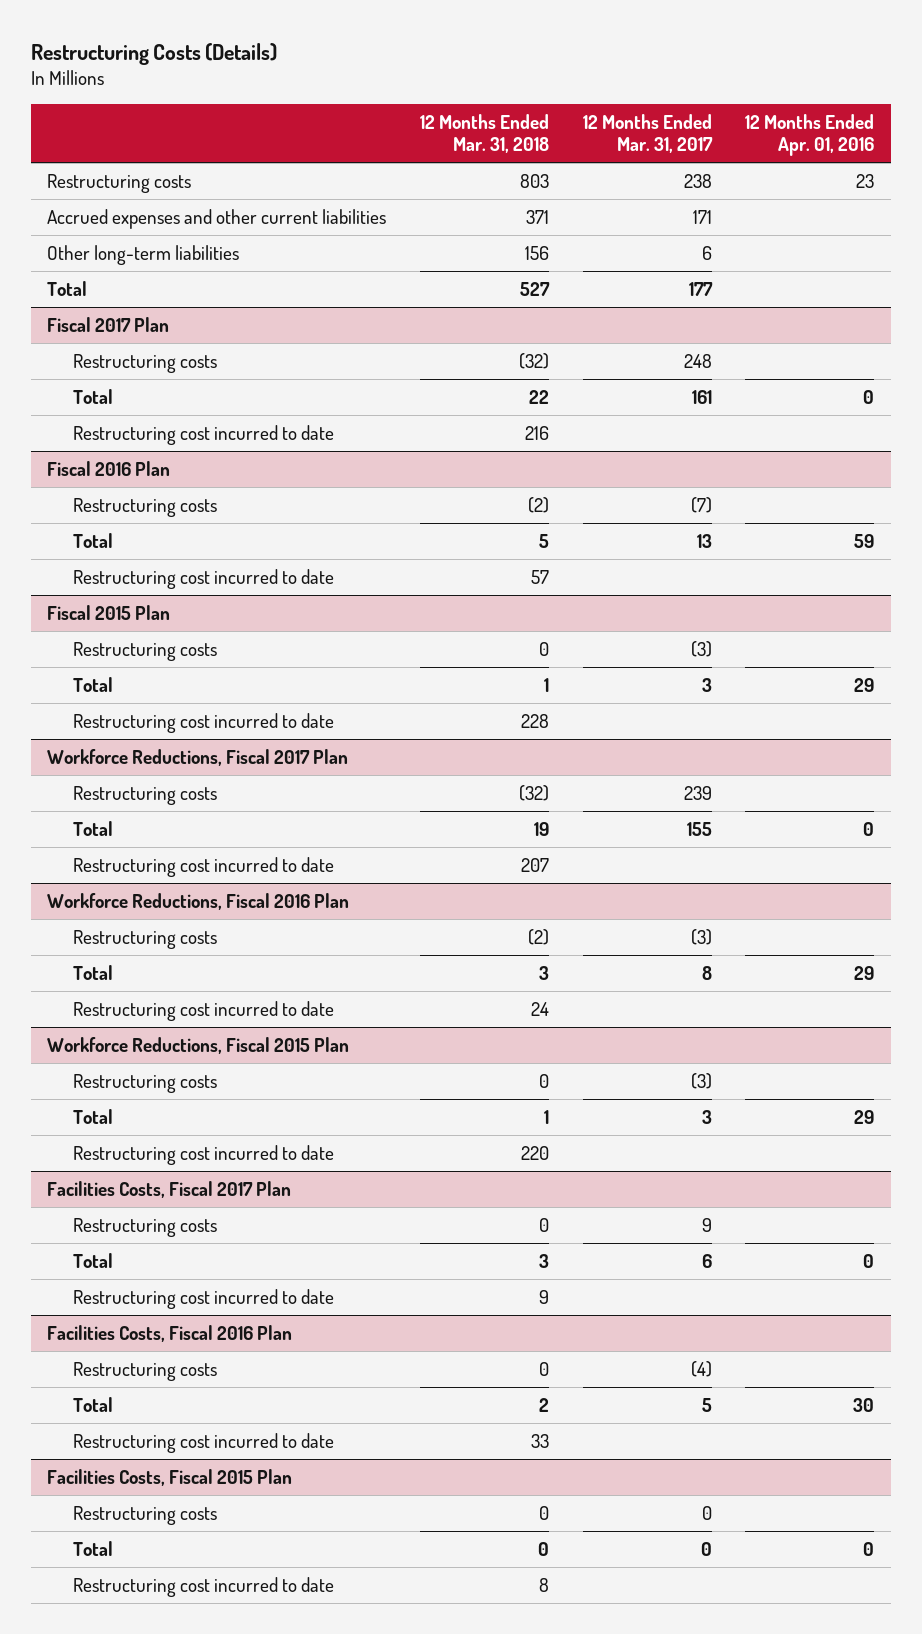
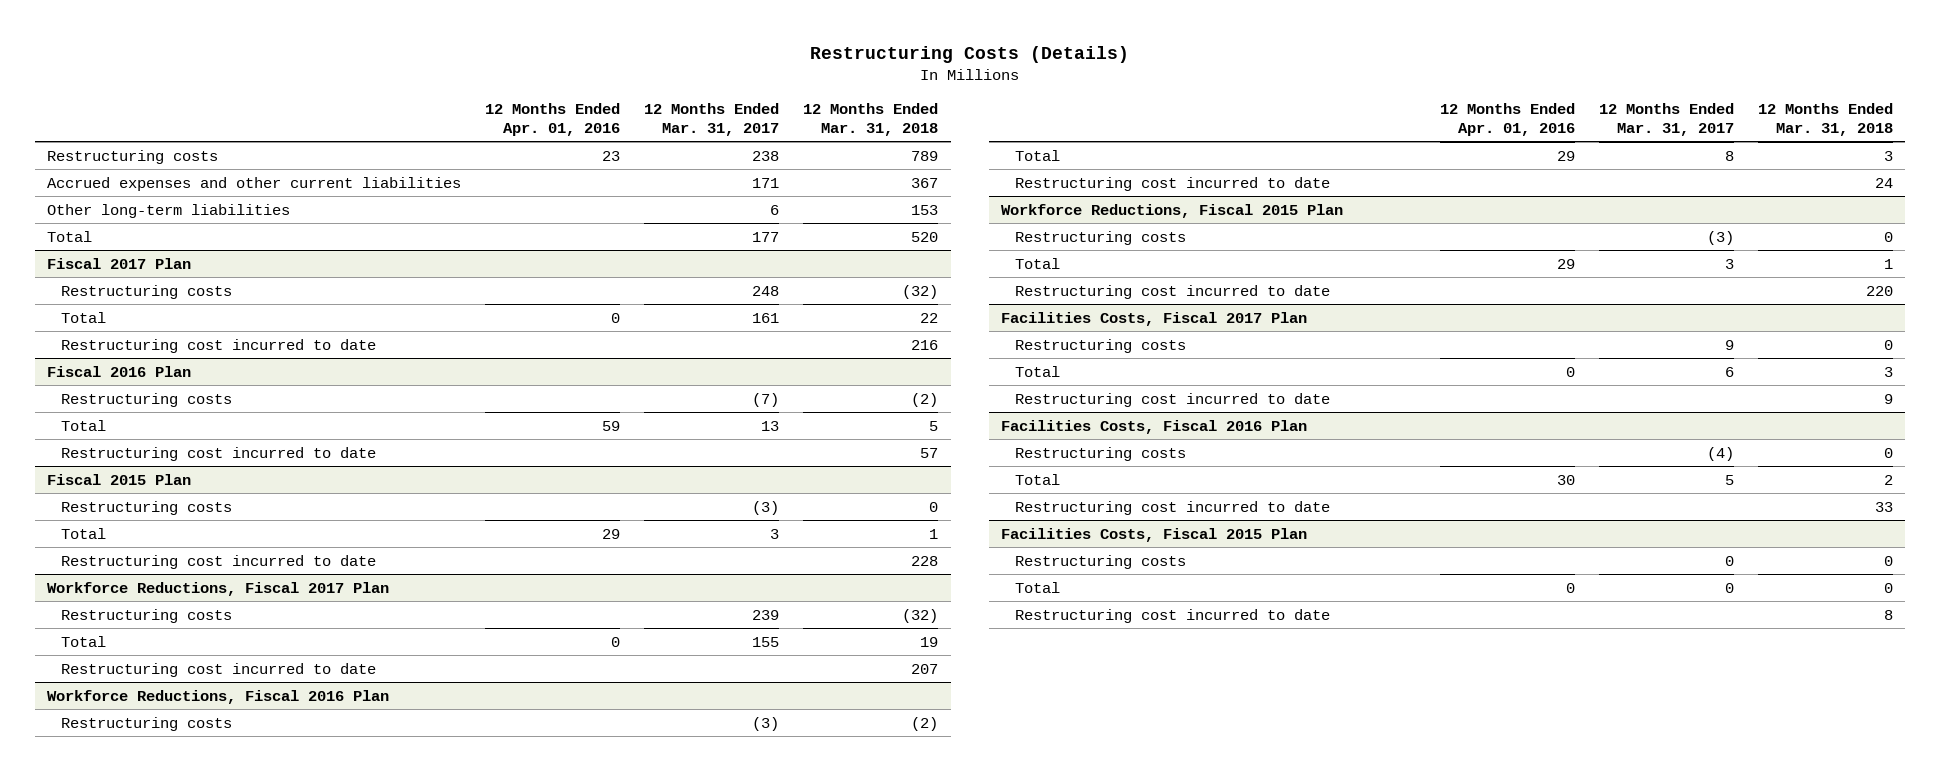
[520,173,550,188] 803 -> [911,150,939,161] 789
[526,209,550,224] 371 -> [911,177,939,188] 367
[525,245,550,260] 156 -> [911,204,939,215] 153
[520,281,551,296] 527 -> [911,231,939,242] 520

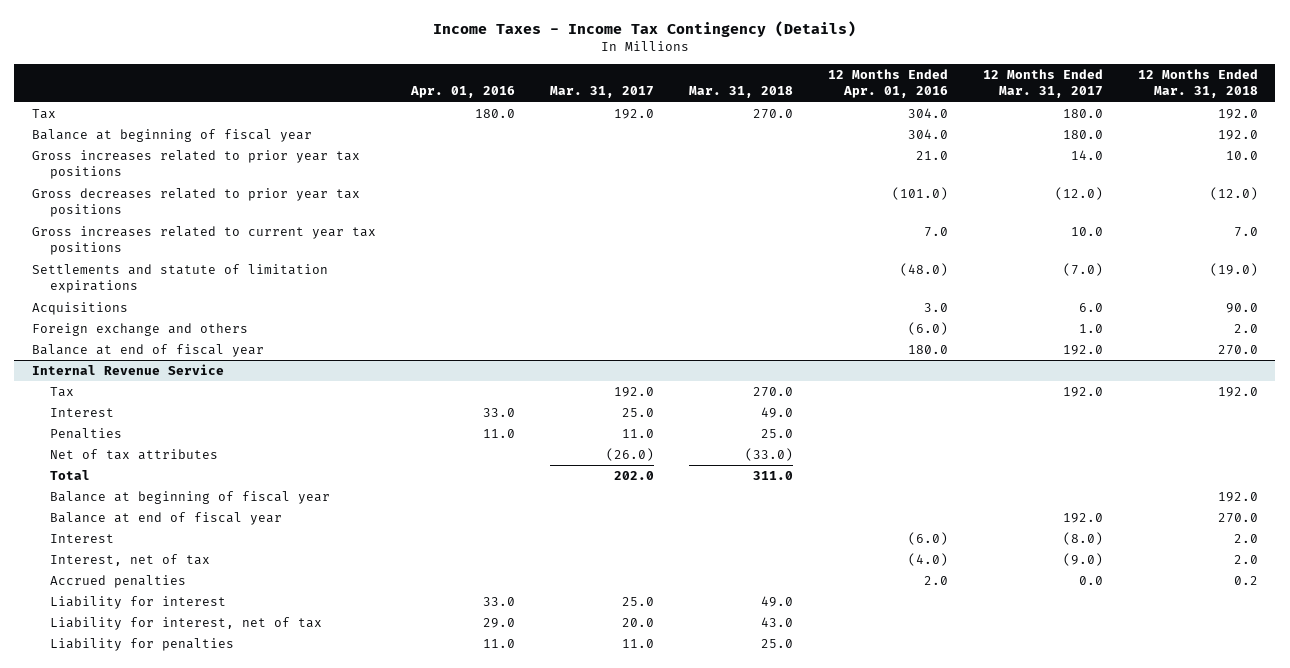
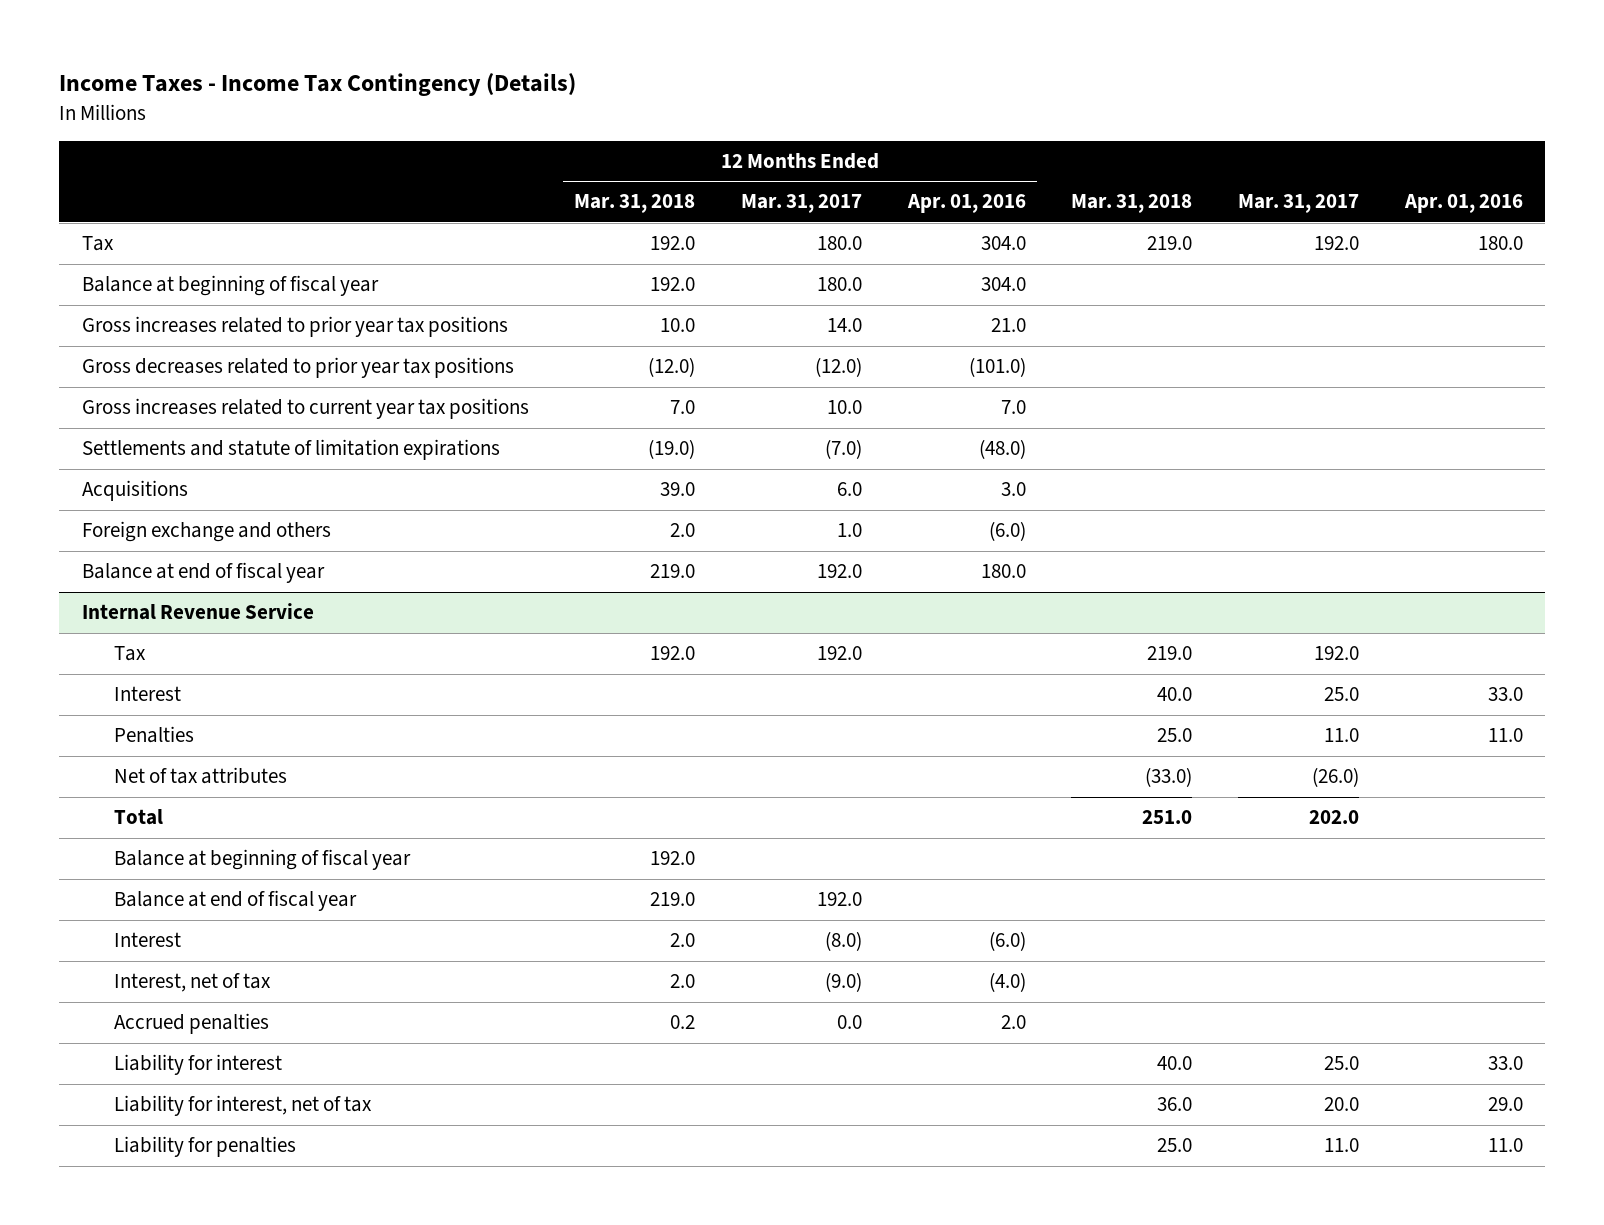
[752,109,793,120] 270.0 -> [1147,236,1193,251] 219.0
[1225,303,1258,314] 90.0 -> [660,482,696,497] 39.0
[1217,345,1258,356] 270.0 -> [650,564,696,579] 219.0
[752,387,793,398] 270.0 -> [1147,646,1193,661] 219.0
[760,407,793,419] 49.0 -> [1157,687,1193,702] 40.0
[752,471,793,481] 311.0 -> [1142,810,1193,825] 251.0
[1217,513,1258,524] 270.0 -> [650,892,696,907] 219.0
[760,596,793,608] 49.0 -> [1157,1056,1193,1071] 40.0
[760,617,793,628] 43.0 -> [1157,1097,1193,1112] 36.0

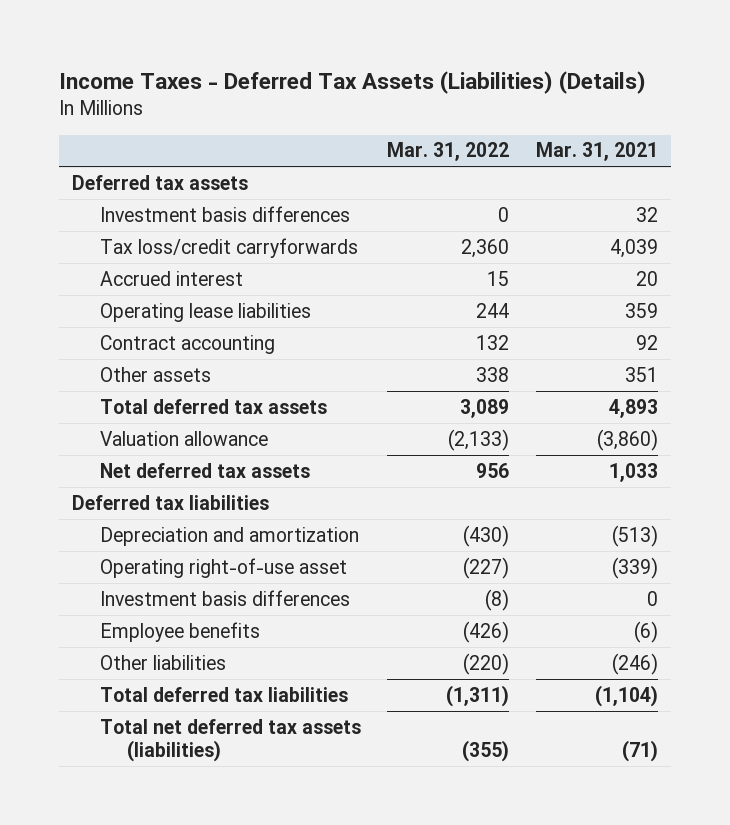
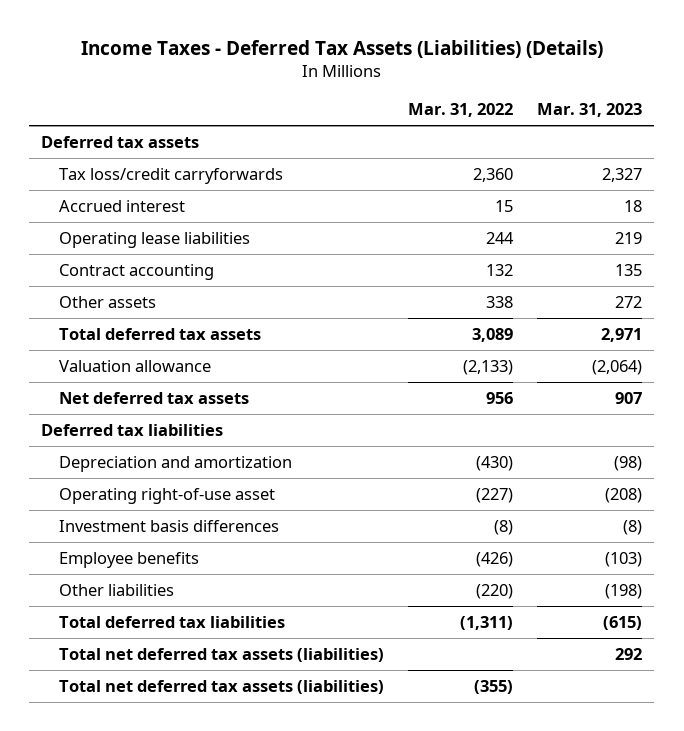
[535,142,658,162] Mar. 31, 2021 -> none
none -> [537,103,643,118] Mar. 31, 2023
[99,205,350,222] Investment basis differences -> none
none -> [59,647,385,662] Total net deferred tax assets (liabilities)

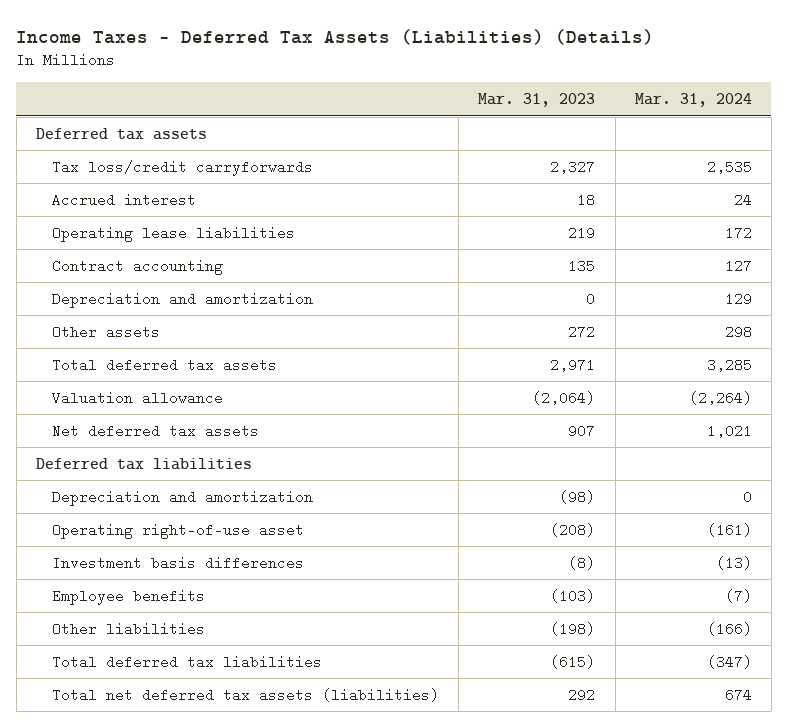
[408,103,514,118] Mar. 31, 2022 -> none
none -> [634,93,752,108] Mar. 31, 2024
none -> [51,291,313,308] Depreciation and amortization
[59,679,385,694] Total net deferred tax assets (liabilities) -> none

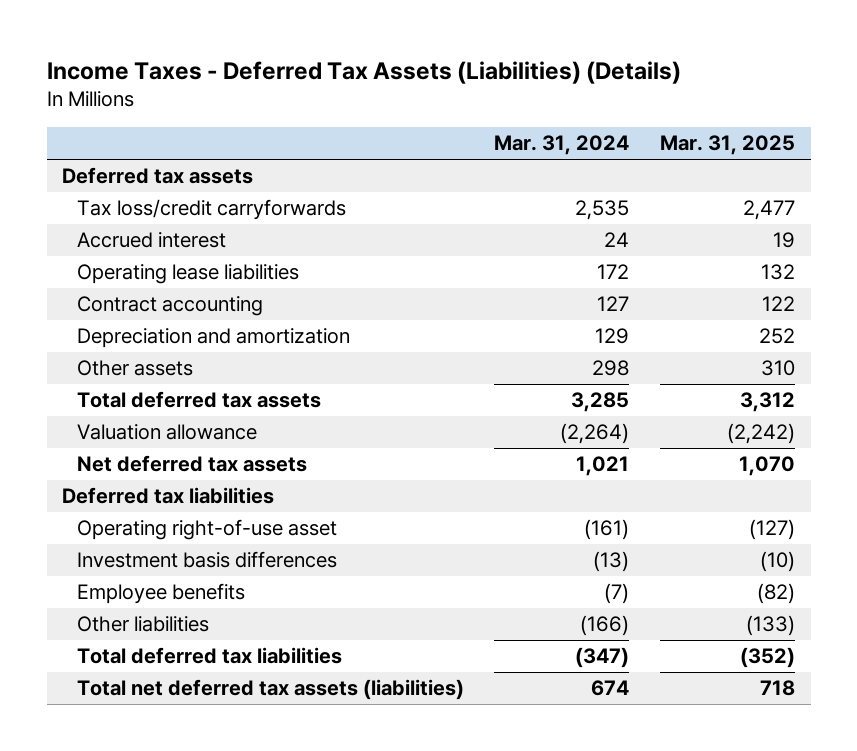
[478,93,596,108] Mar. 31, 2023 -> none
none -> [660,135,796,156] Mar. 31, 2025
[51,489,313,506] Depreciation and amortization -> none

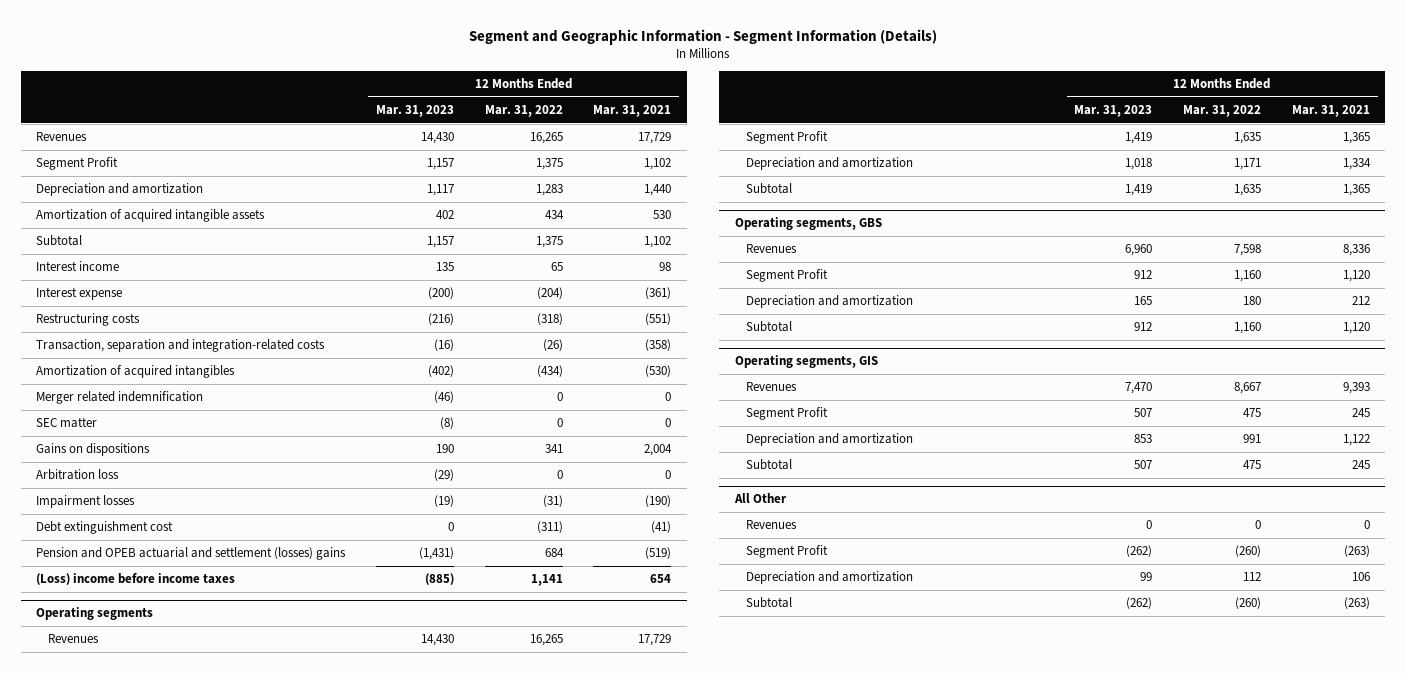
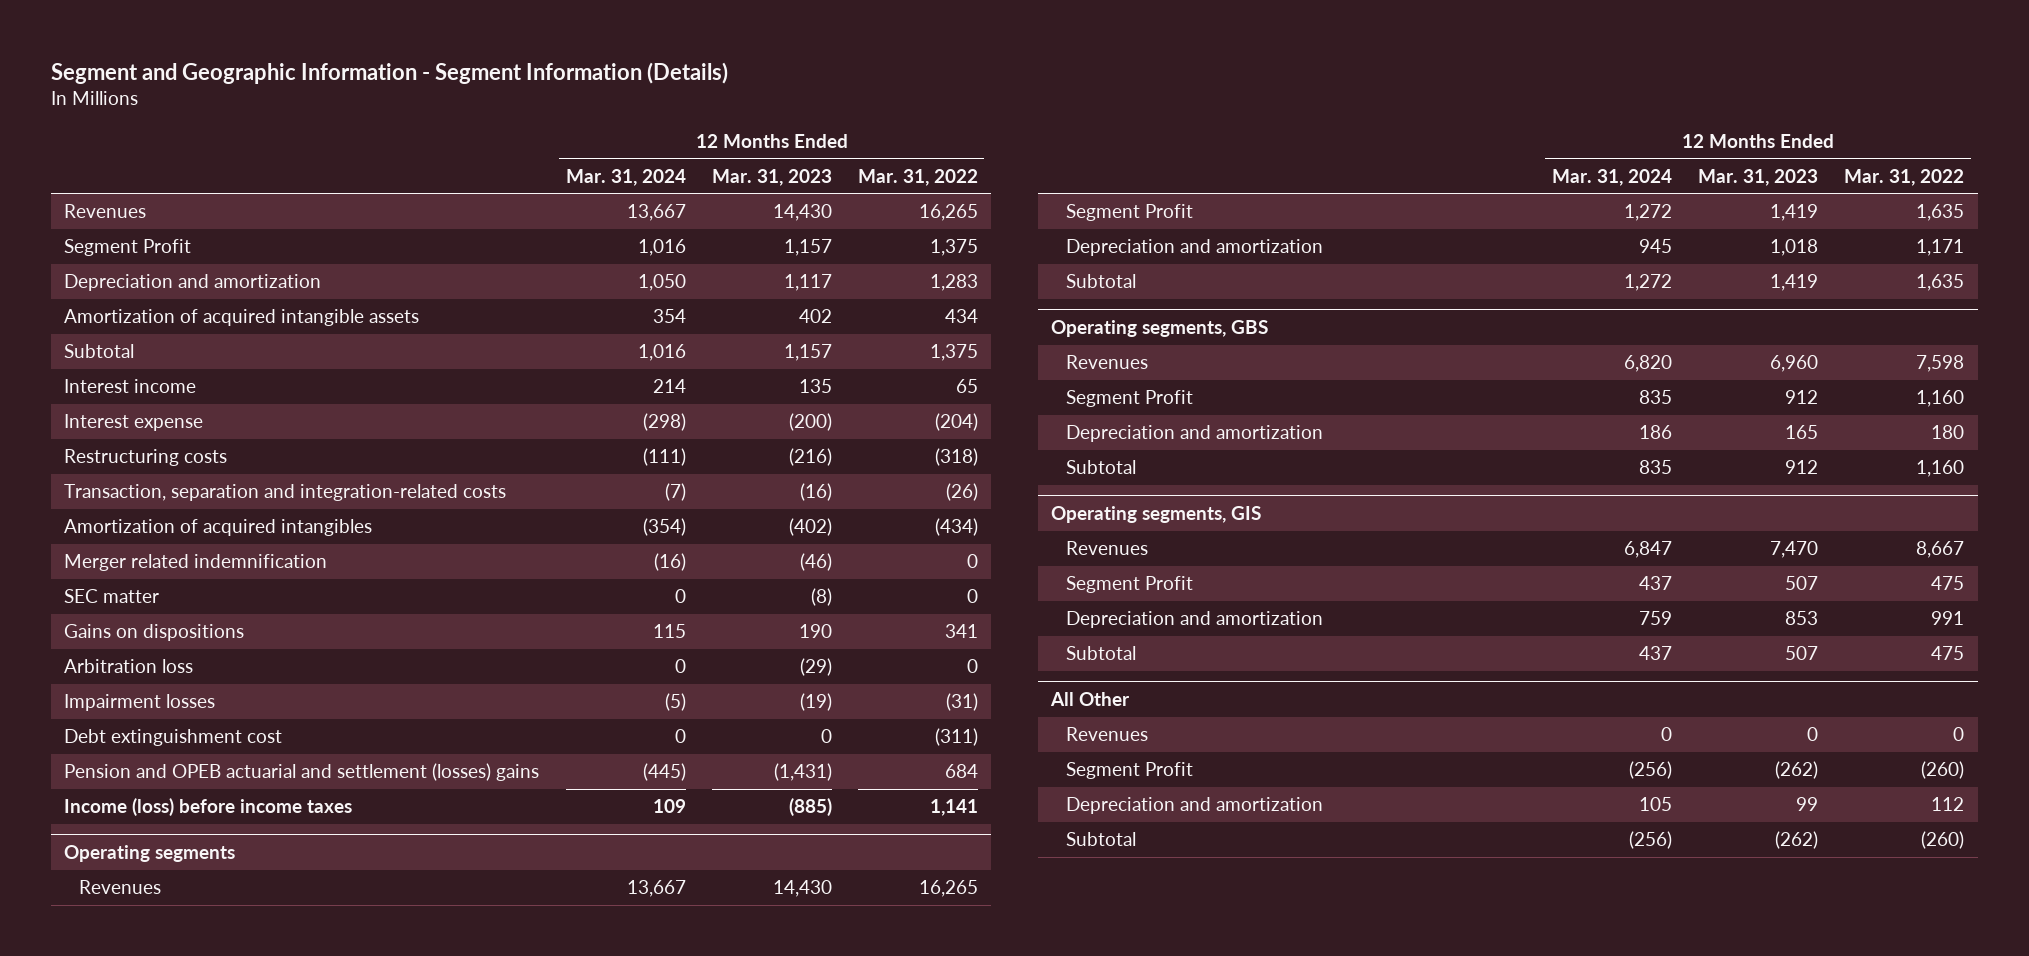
[593,104,672,117] Mar. 31, 2021 -> none
none -> [565,168,686,186] Mar. 31, 2024
[36,573,236,586] (Loss) income before income taxes -> [64,798,353,817] Income (loss) before income taxes

